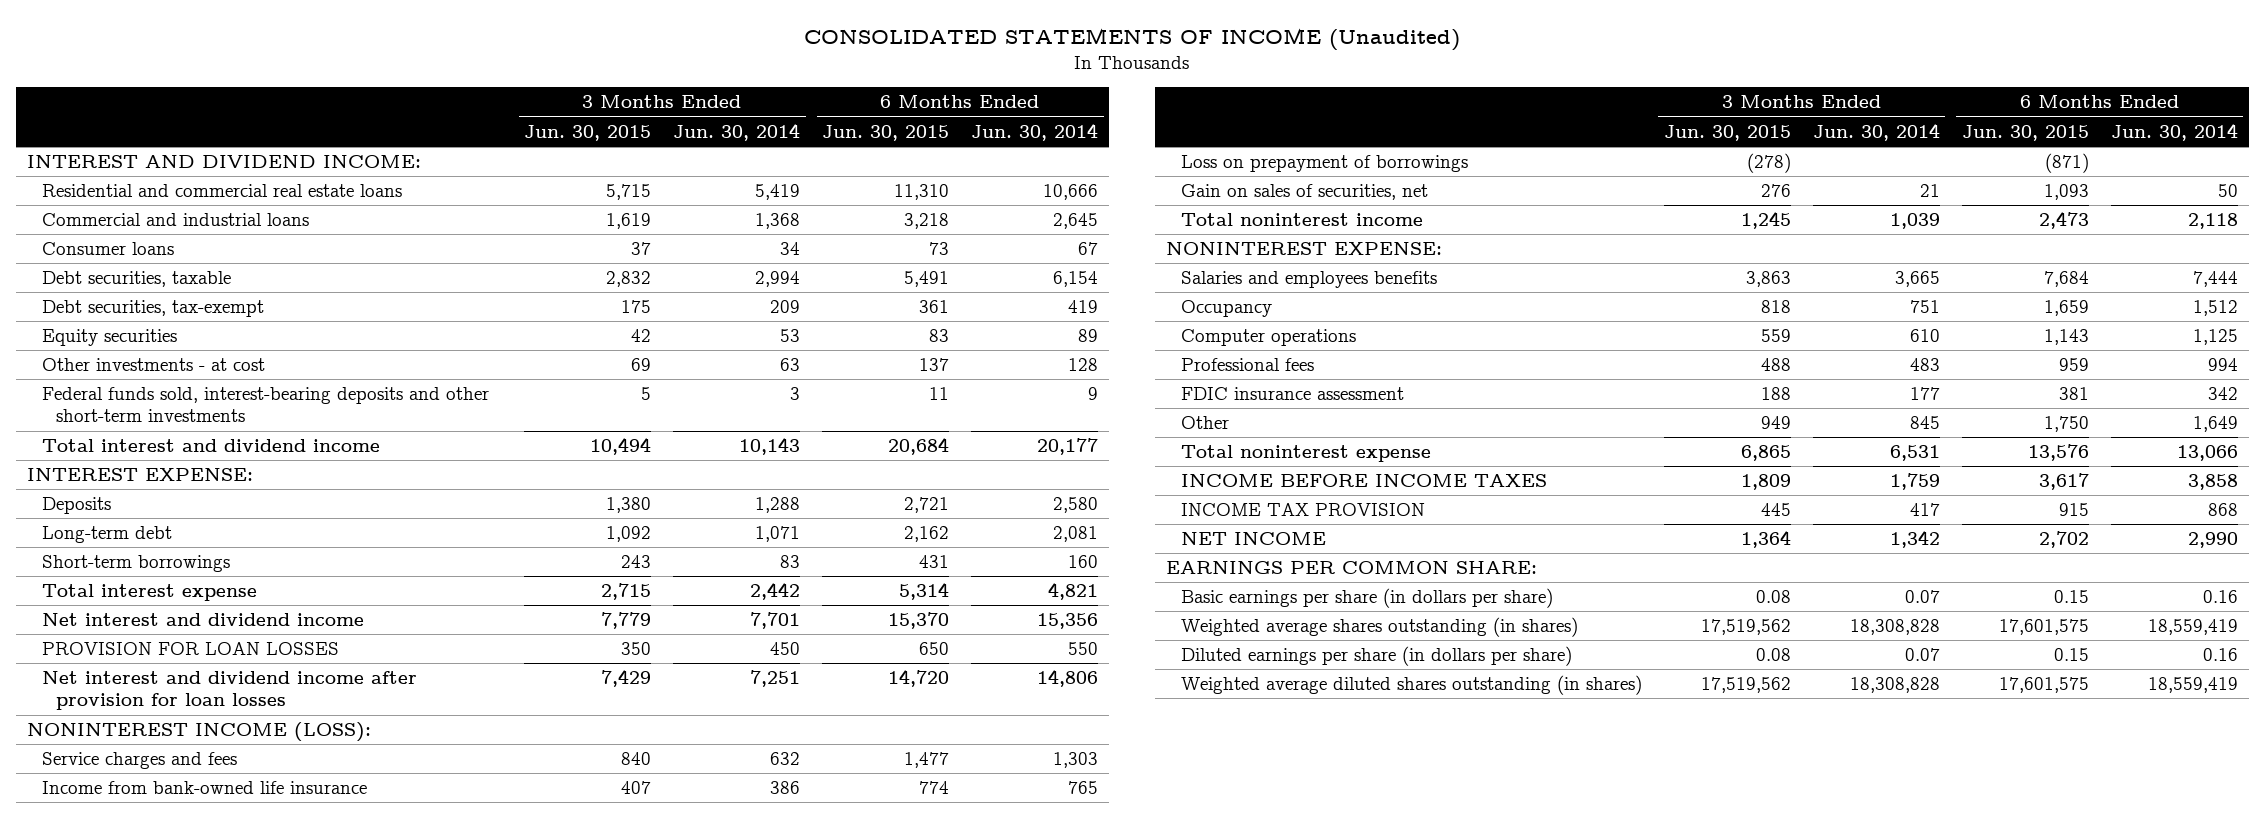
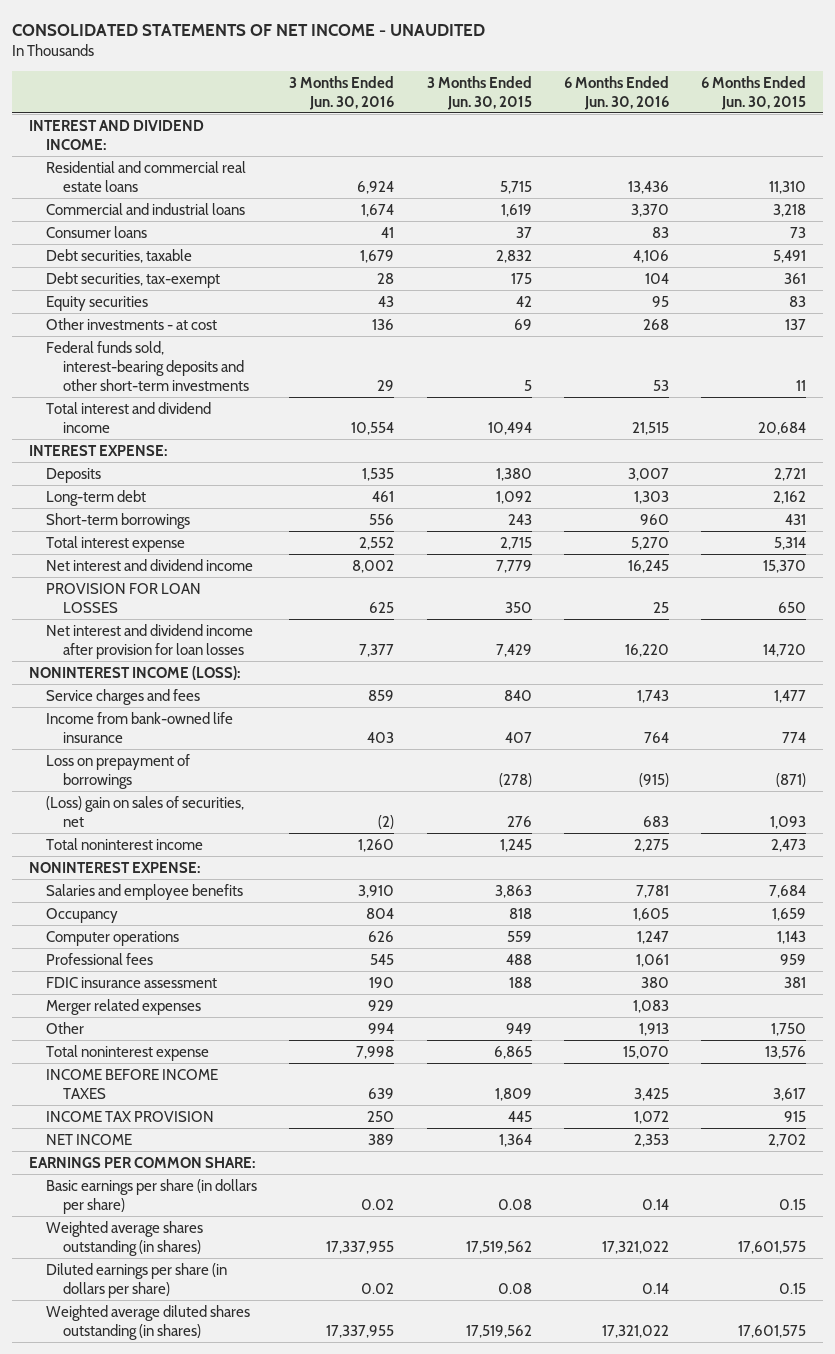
[804,28,1461,52] CONSOLIDATED STATEMENTS OF INCOME (Unaudited) -> [12,23,486,36] CONSOLIDATED STATEMENTS OF NET INCOME - UNAUDITED
[673,122,801,141] Jun. 30, 2014 -> none
[971,122,1099,141] Jun. 30, 2014 -> none
none -> [289,75,395,110] 3 Months Ended Jun. 30, 2016
none -> [563,75,669,110] 6 Months Ended Jun. 30, 2016
[1180,183,1428,200] Gain on sales of securities, net -> [45,795,244,827] (Loss) gain on sales of securities, net
[1180,270,1437,288] Salaries and employees benefits -> [45,883,243,900] Salaries and employee benefits
none -> [45,998,201,1015] Merger related expenses

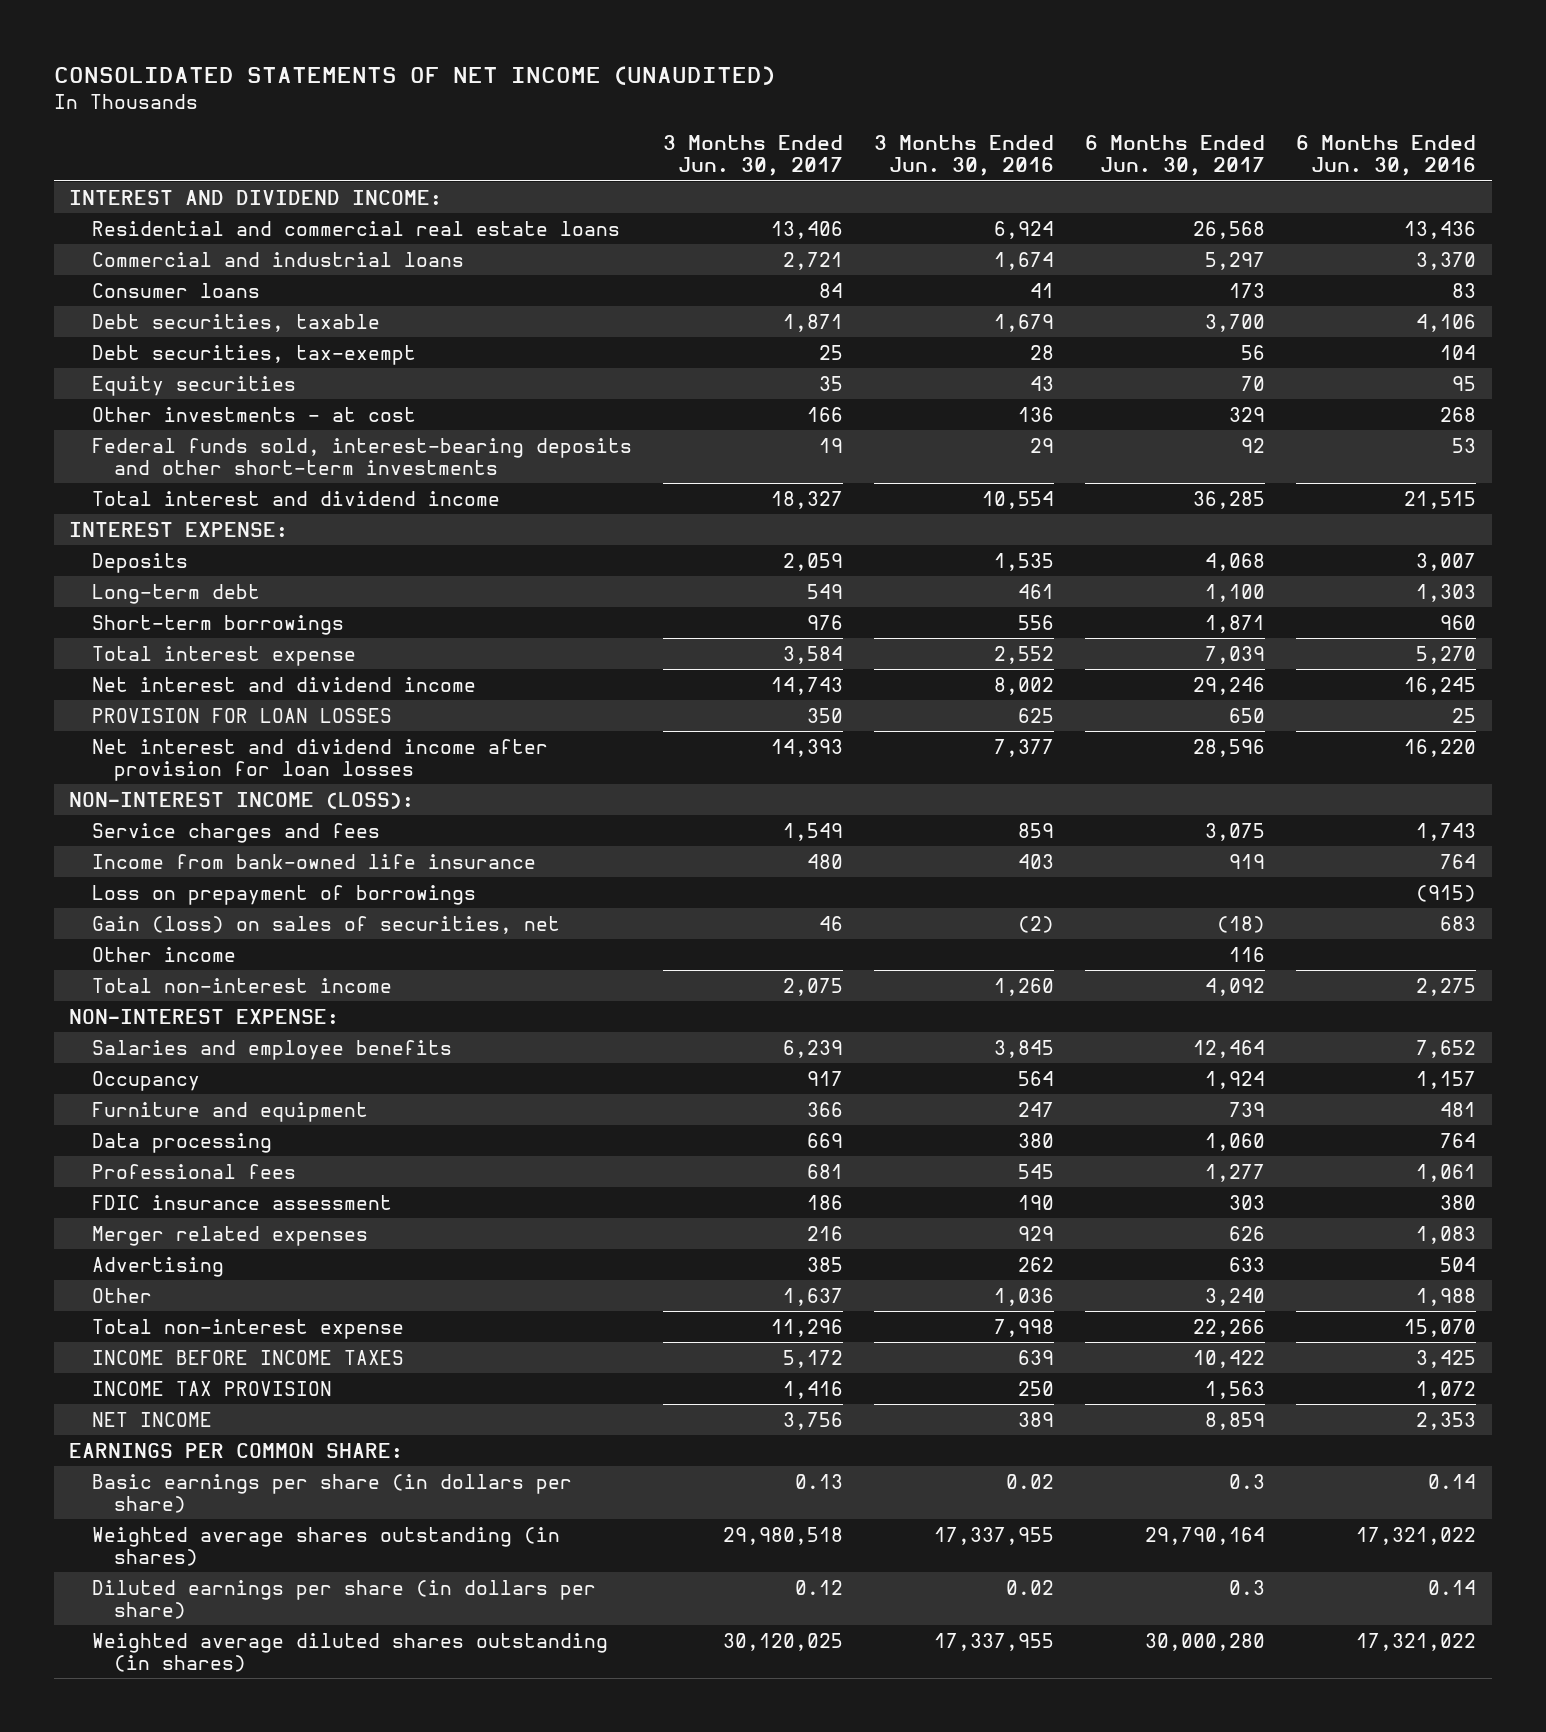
[12,23,486,36] CONSOLIDATED STATEMENTS OF NET INCOME - UNAUDITED -> [53,66,775,86] CONSOLIDATED STATEMENTS OF NET INCOME (UNAUDITED)
[426,75,532,110] 3 Months Ended Jun. 30, 2015 -> none
[701,75,807,110] 6 Months Ended Jun. 30, 2015 -> none
none -> [662,134,843,177] 3 Months Ended Jun. 30, 2017
none -> [1085,134,1266,177] 6 Months Ended Jun. 30, 2017
[28,665,240,680] NONINTEREST INCOME (LOSS): -> [69,791,415,809] NON-INTEREST INCOME (LOSS):
[45,930,179,946] Computer operations -> none
[45,795,244,827] (Loss) gain on sales of securities, net -> [91,915,560,934] Gain (loss) on sales of securities, net
none -> [91,946,236,962] Other income
[45,837,203,850] Total noninterest income -> [91,977,392,993] Total non-interest income
[28,861,200,873] NONINTEREST EXPENSE: -> [69,1008,340,1024] NON-INTEREST EXPENSE:
[358,884,395,898] 3,910 -> [993,1039,1054,1058] 3,845
[635,884,669,898] 7,781 -> [1416,1039,1477,1058] 7,652
[366,907,395,919] 804 -> [1017,1070,1054,1086] 564
[632,907,669,921] 1,605 -> [1416,1070,1477,1089] 1,157
none -> [91,1101,368,1122] Furniture and equipment
none -> [91,1132,272,1153] Data processing
none -> [91,1256,224,1277] Advertising
[368,1022,395,1034] 994 -> [993,1287,1054,1306] 1,036
[638,1022,669,1036] 1,913 -> [1416,1287,1477,1306] 1,988
[45,1044,209,1061] Total noninterest expense -> [91,1318,404,1339] Total non-interest expense

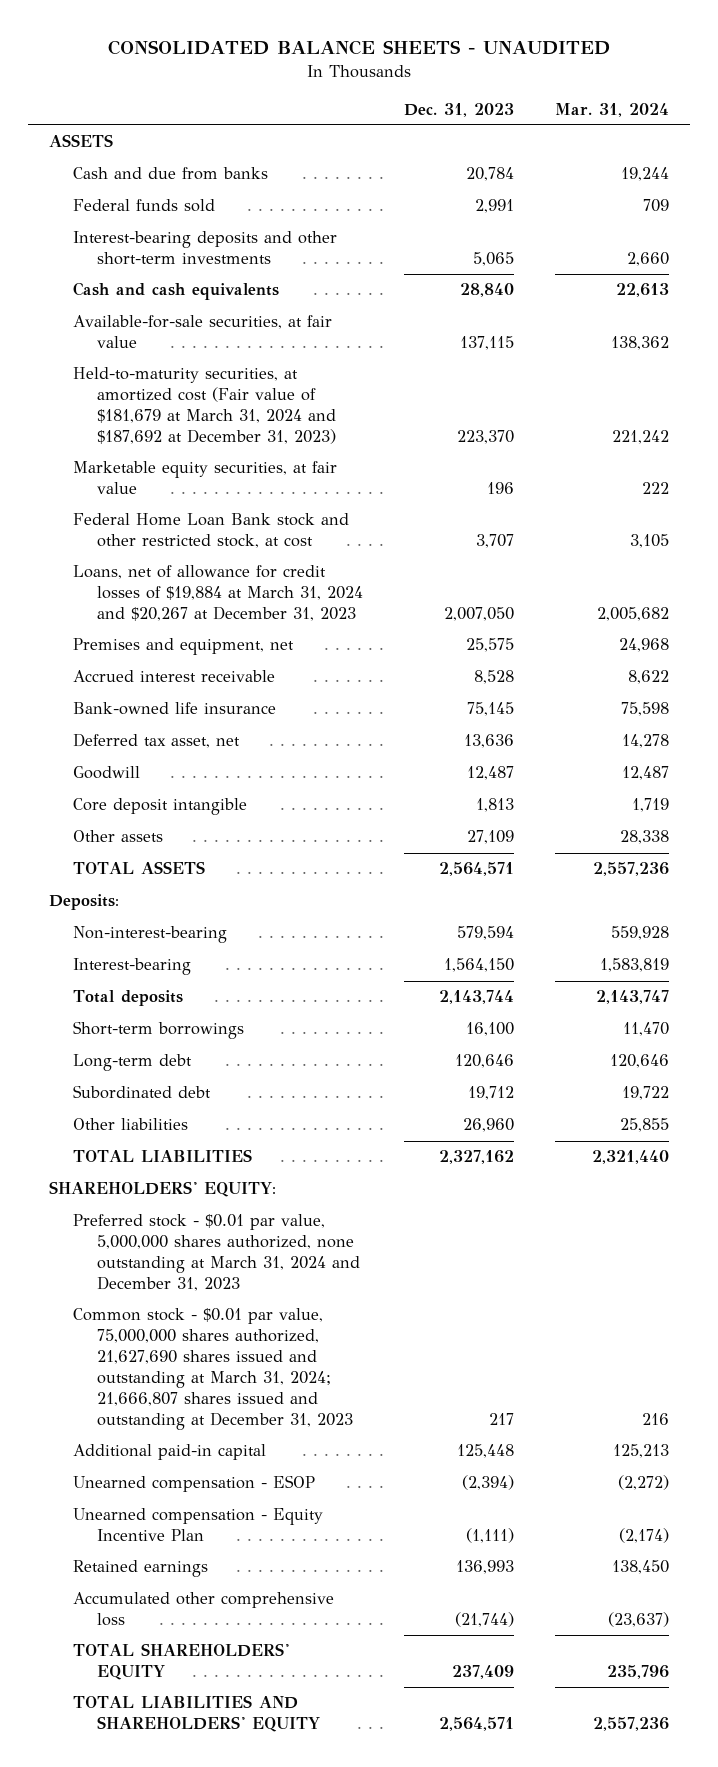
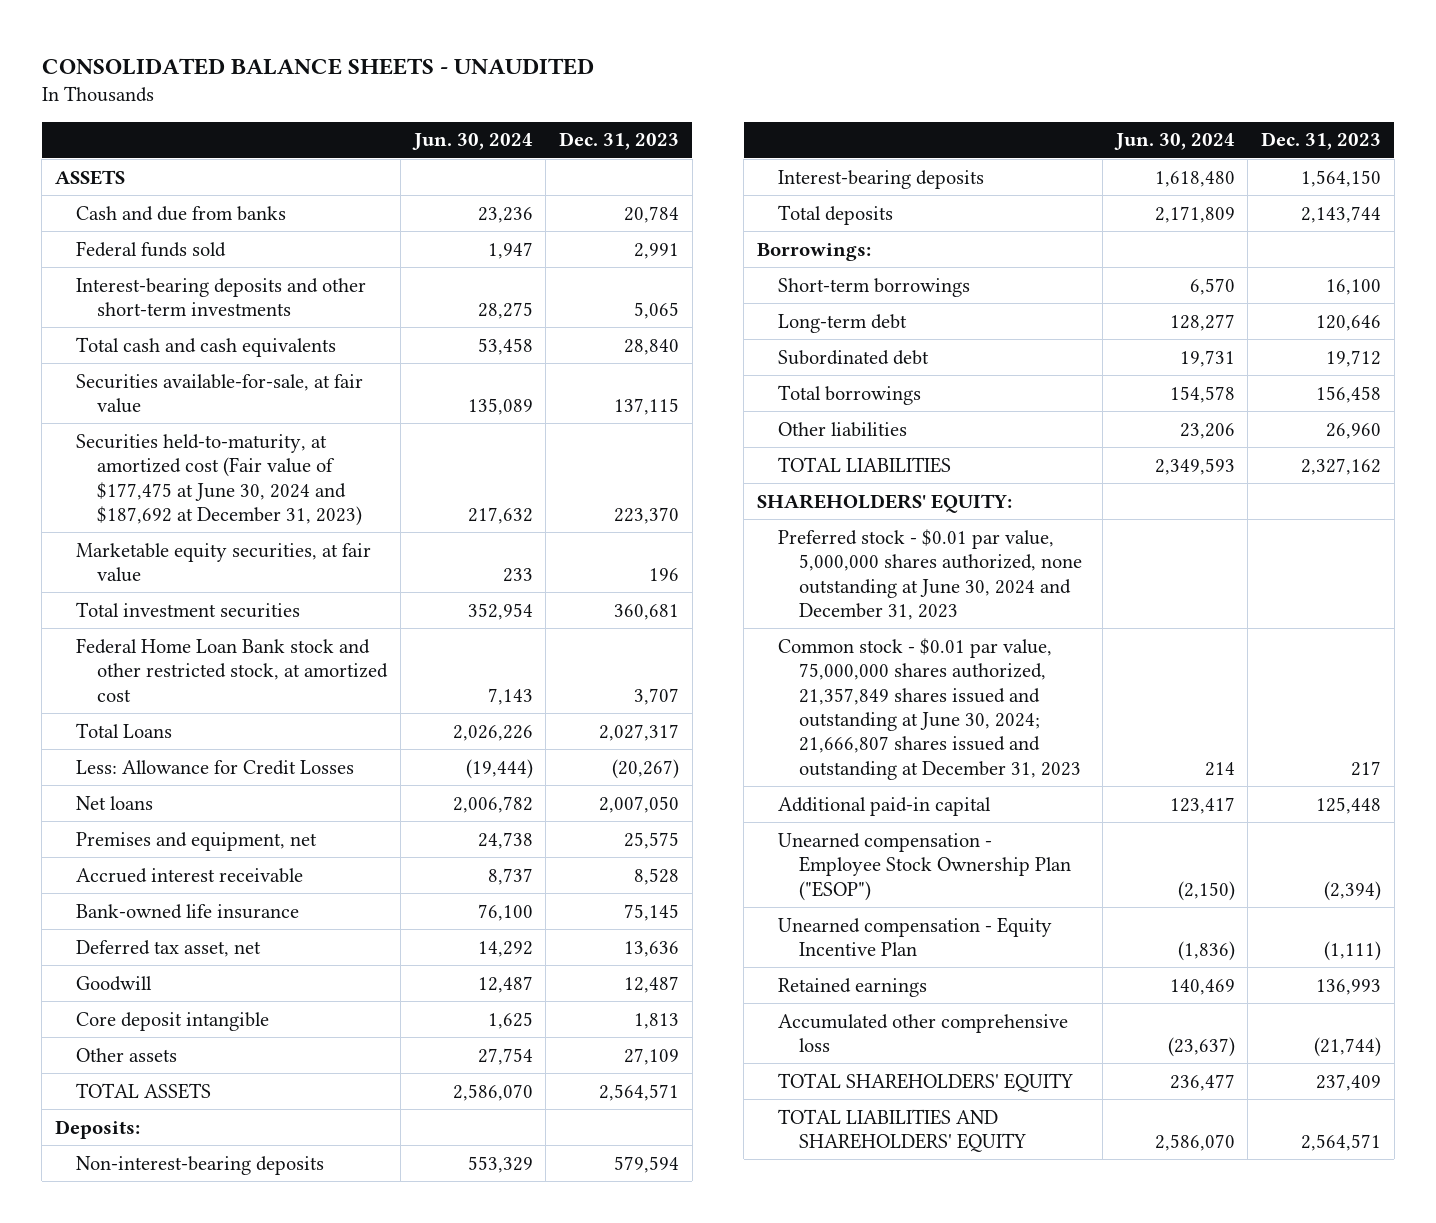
[555,102,670,117] Mar. 31, 2024 -> none
none -> [411,133,533,151] Jun. 30, 2024
[72,282,279,301] Cash and cash equivalents -> [76,336,337,357] Total cash and cash equivalents
[72,315,332,349] Available-for-sale securities, at fair value -> [76,373,364,414] Securities available-for-sale, at fair value
[72,367,336,445] Held-to-maturity securities, at amortized cost (Fair value of $181,679 at March 31, 2024 and $187,692 at December 31, 2023) -> [76,433,363,526] Securities held-to-maturity, at amortized cost (Fair value of $177,475 at June 30, 2024 and $187,692 at December 31, 2023)
none -> [76,601,301,618] Total investment securities
[72,513,349,549] Federal Home Loan Bank stock and other restricted stock, at cost -> [76,637,389,702] Federal Home Loan Bank stock and other restricted stock, at amortized cost
none -> [76,722,173,738] Total Loans
none -> [76,759,355,775] Less: Allowance for Credit Losses
[72,565,363,622] Loans, net of allowance for credit losses of $19,884 at March 31, 2024 and $20,267 at December 31, 2023 -> [76,795,154,810] Net loans
[72,926,227,944] Non-interest-bearing -> [76,1155,325,1175] Non-interest-bearing deposits
[72,958,191,976] Interest-bearing -> [777,169,984,189] Interest-bearing deposits
none -> [756,242,871,261] Borrowings:
none -> [777,384,921,405] Total borrowings
[72,1214,360,1292] Preferred stock - $0.01 par value, 5,000,000 shares authorized, none outstanding at March 31, 2024 and December 31, 2023 -> [777,528,1083,620] Preferred stock - $0.01 par value, 5,000,000 shares authorized, none outstanding at June 30, 2024 and December 31, 2023
[72,1308,353,1431] Common stock - $0.01 par value, 75,000,000 shares authorized, 21,627,690 shares issued and outstanding at March 31, 2024; 21,666,807 shares issued and outstanding at December 31, 2023 -> [777,637,1082,780] Common stock - $0.01 par value, 75,000,000 shares authorized, 21,357,849 shares issued and outstanding at June 30, 2024; 21,666,807 shares issued and outstanding at December 31, 2023
[72,1475,315,1493] Unearned compensation - ESOP -> [777,832,1072,901] Unearned compensation - Employee Stock Ownership Plan ("ESOP")

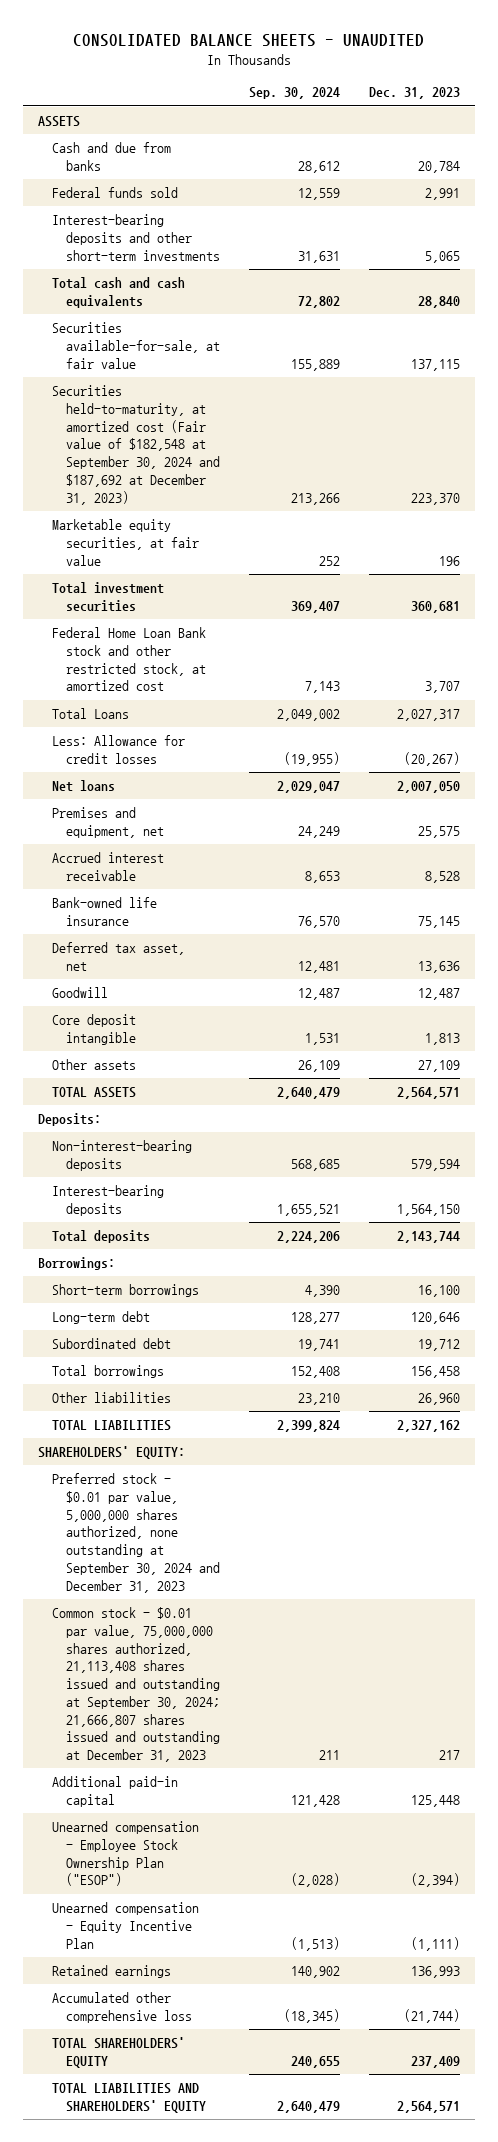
[411,133,533,151] Jun. 30, 2024 -> none
none -> [248,87,340,100] Sep. 30, 2024
[76,433,363,526] Securities held-to-maturity, at amortized cost (Fair value of $177,475 at June 30, 2024 and $187,692 at December 31, 2023) -> [51,385,220,505] Securities held-to-maturity, at amortized cost (Fair value of $182,548 at September 30, 2024 and $187,692 at December 31, 2023)
[76,759,355,775] Less: Allowance for Credit Losses -> [51,735,185,764] Less: Allowance for credit losses
[777,528,1083,620] Preferred stock - $0.01 par value, 5,000,000 shares authorized, none outstanding at June 30, 2024 and December 31, 2023 -> [51,1473,220,1593] Preferred stock - $0.01 par value, 5,000,000 shares authorized, none outstanding at September 30, 2024 and December 31, 2023
[777,637,1082,780] Common stock - $0.01 par value, 75,000,000 shares authorized, 21,357,849 shares issued and outstanding at June 30, 2024; 21,666,807 shares issued and outstanding at December 31, 2023 -> [51,1607,220,1763] Common stock - $0.01 par value, 75,000,000 shares authorized, 21,113,408 shares issued and outstanding at September 30, 2024; 21,666,807 shares issued and outstanding at December 31, 2023

